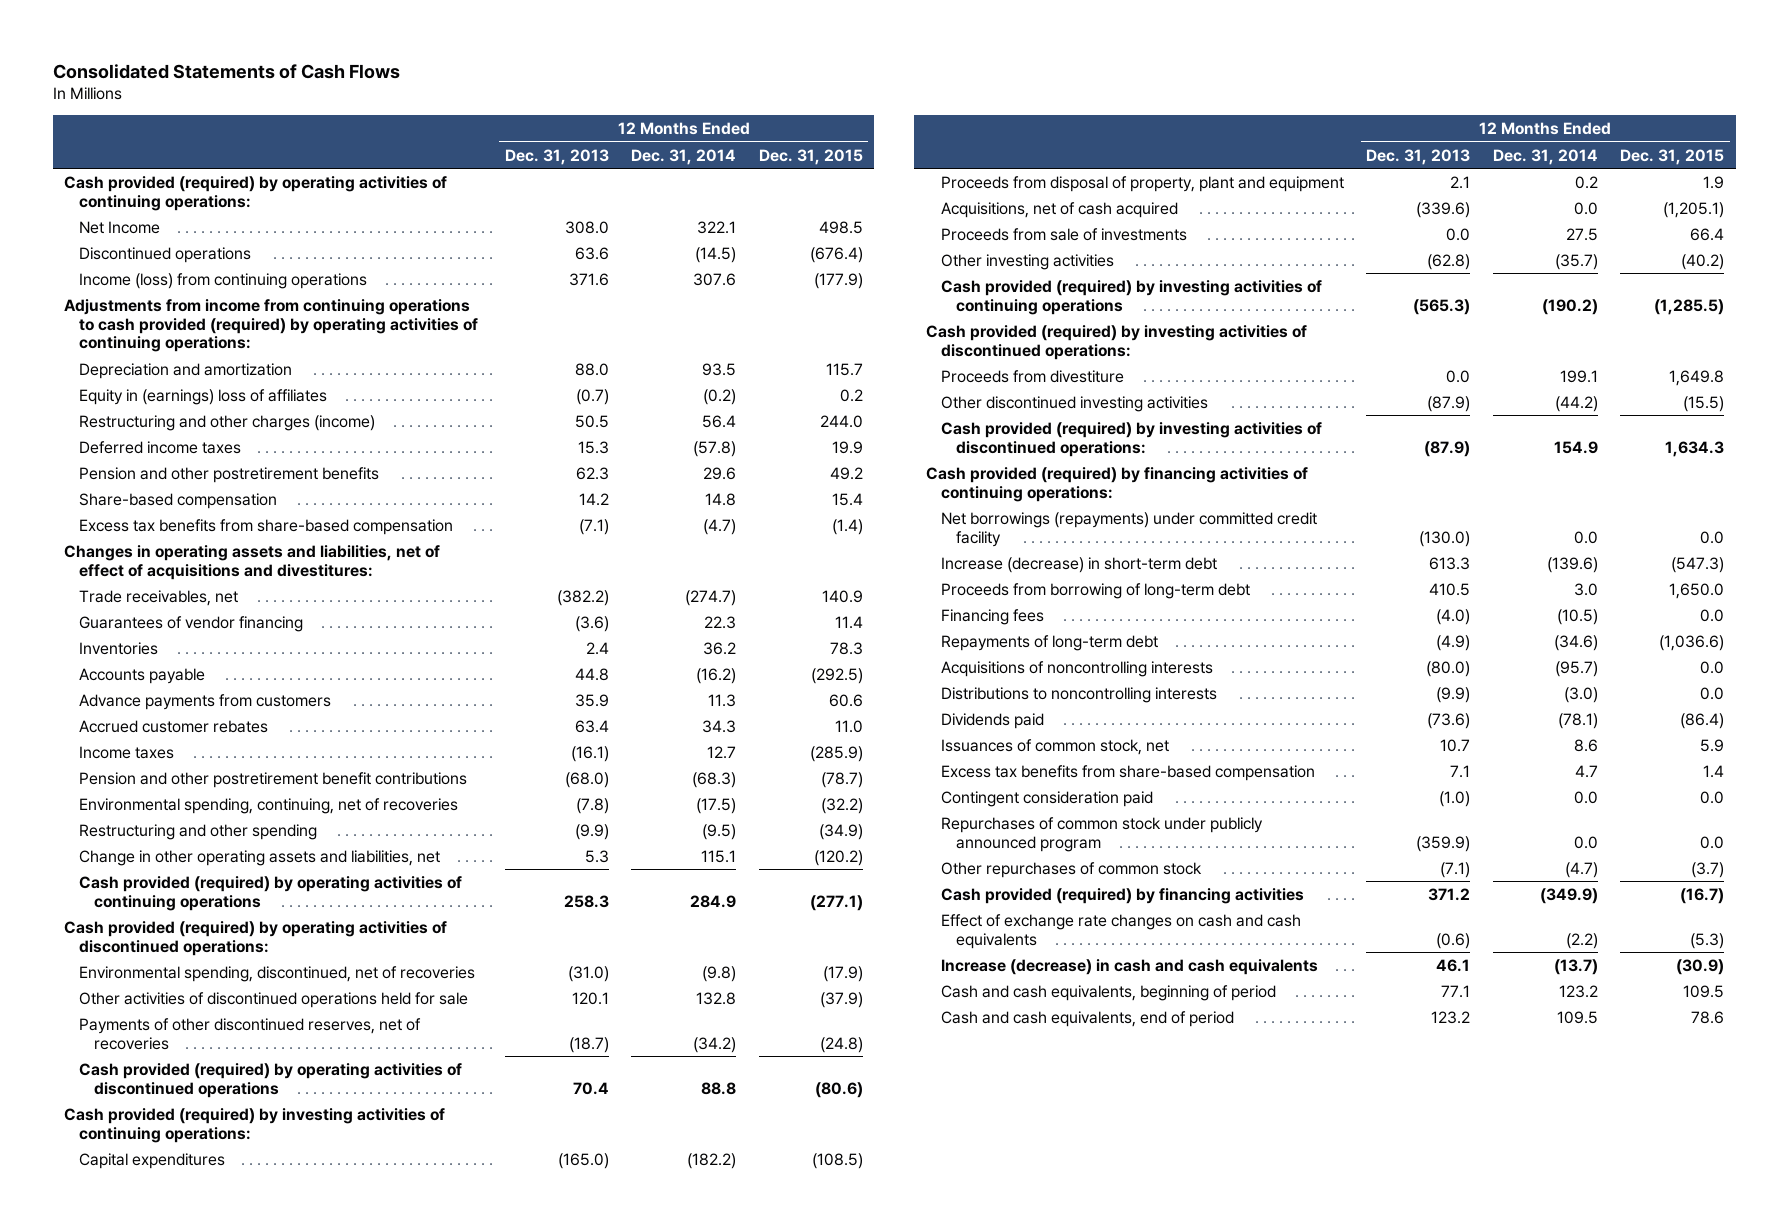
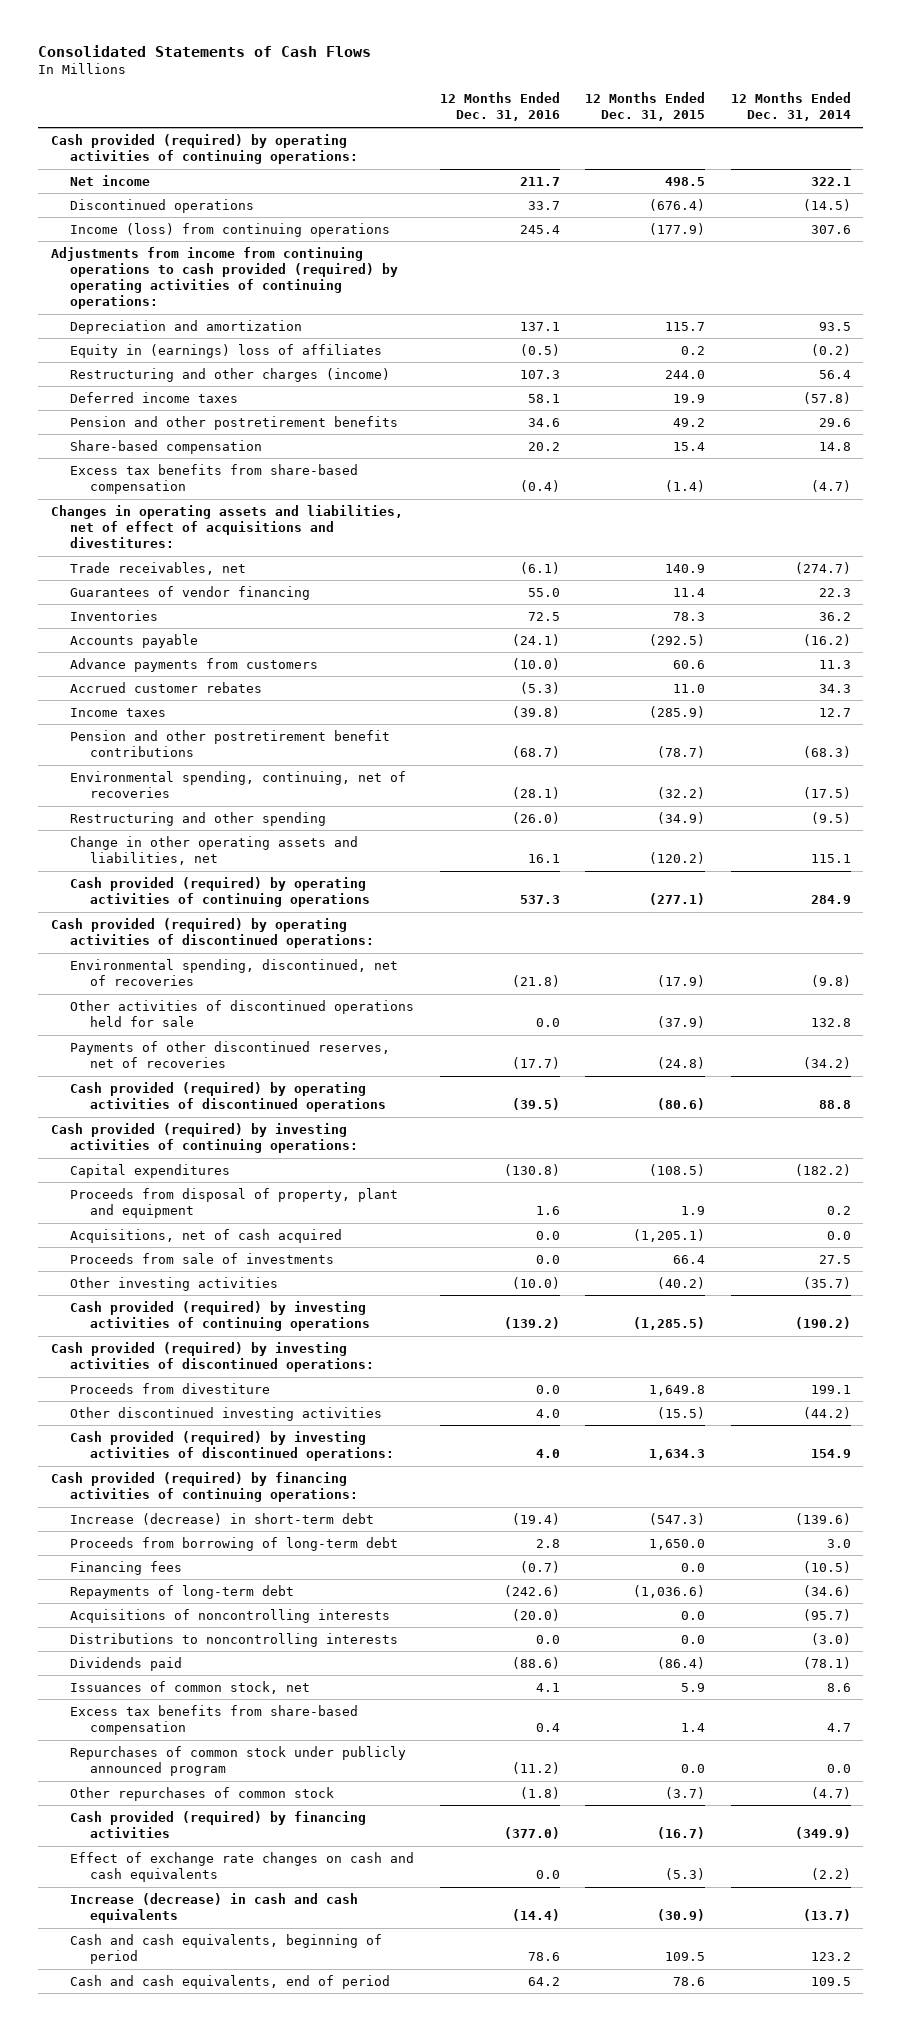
[504,148,609,165] Dec. 31, 2013 -> none
none -> [439,92,560,122] 12 Months Ended Dec. 31, 2016
[79,220,161,234] Net Income -> [70,174,151,186] Net income
[940,511,1317,547] Net borrowings (repayments) under committed credit facility -> none
[940,790,1153,807] Contingent consideration paid -> none

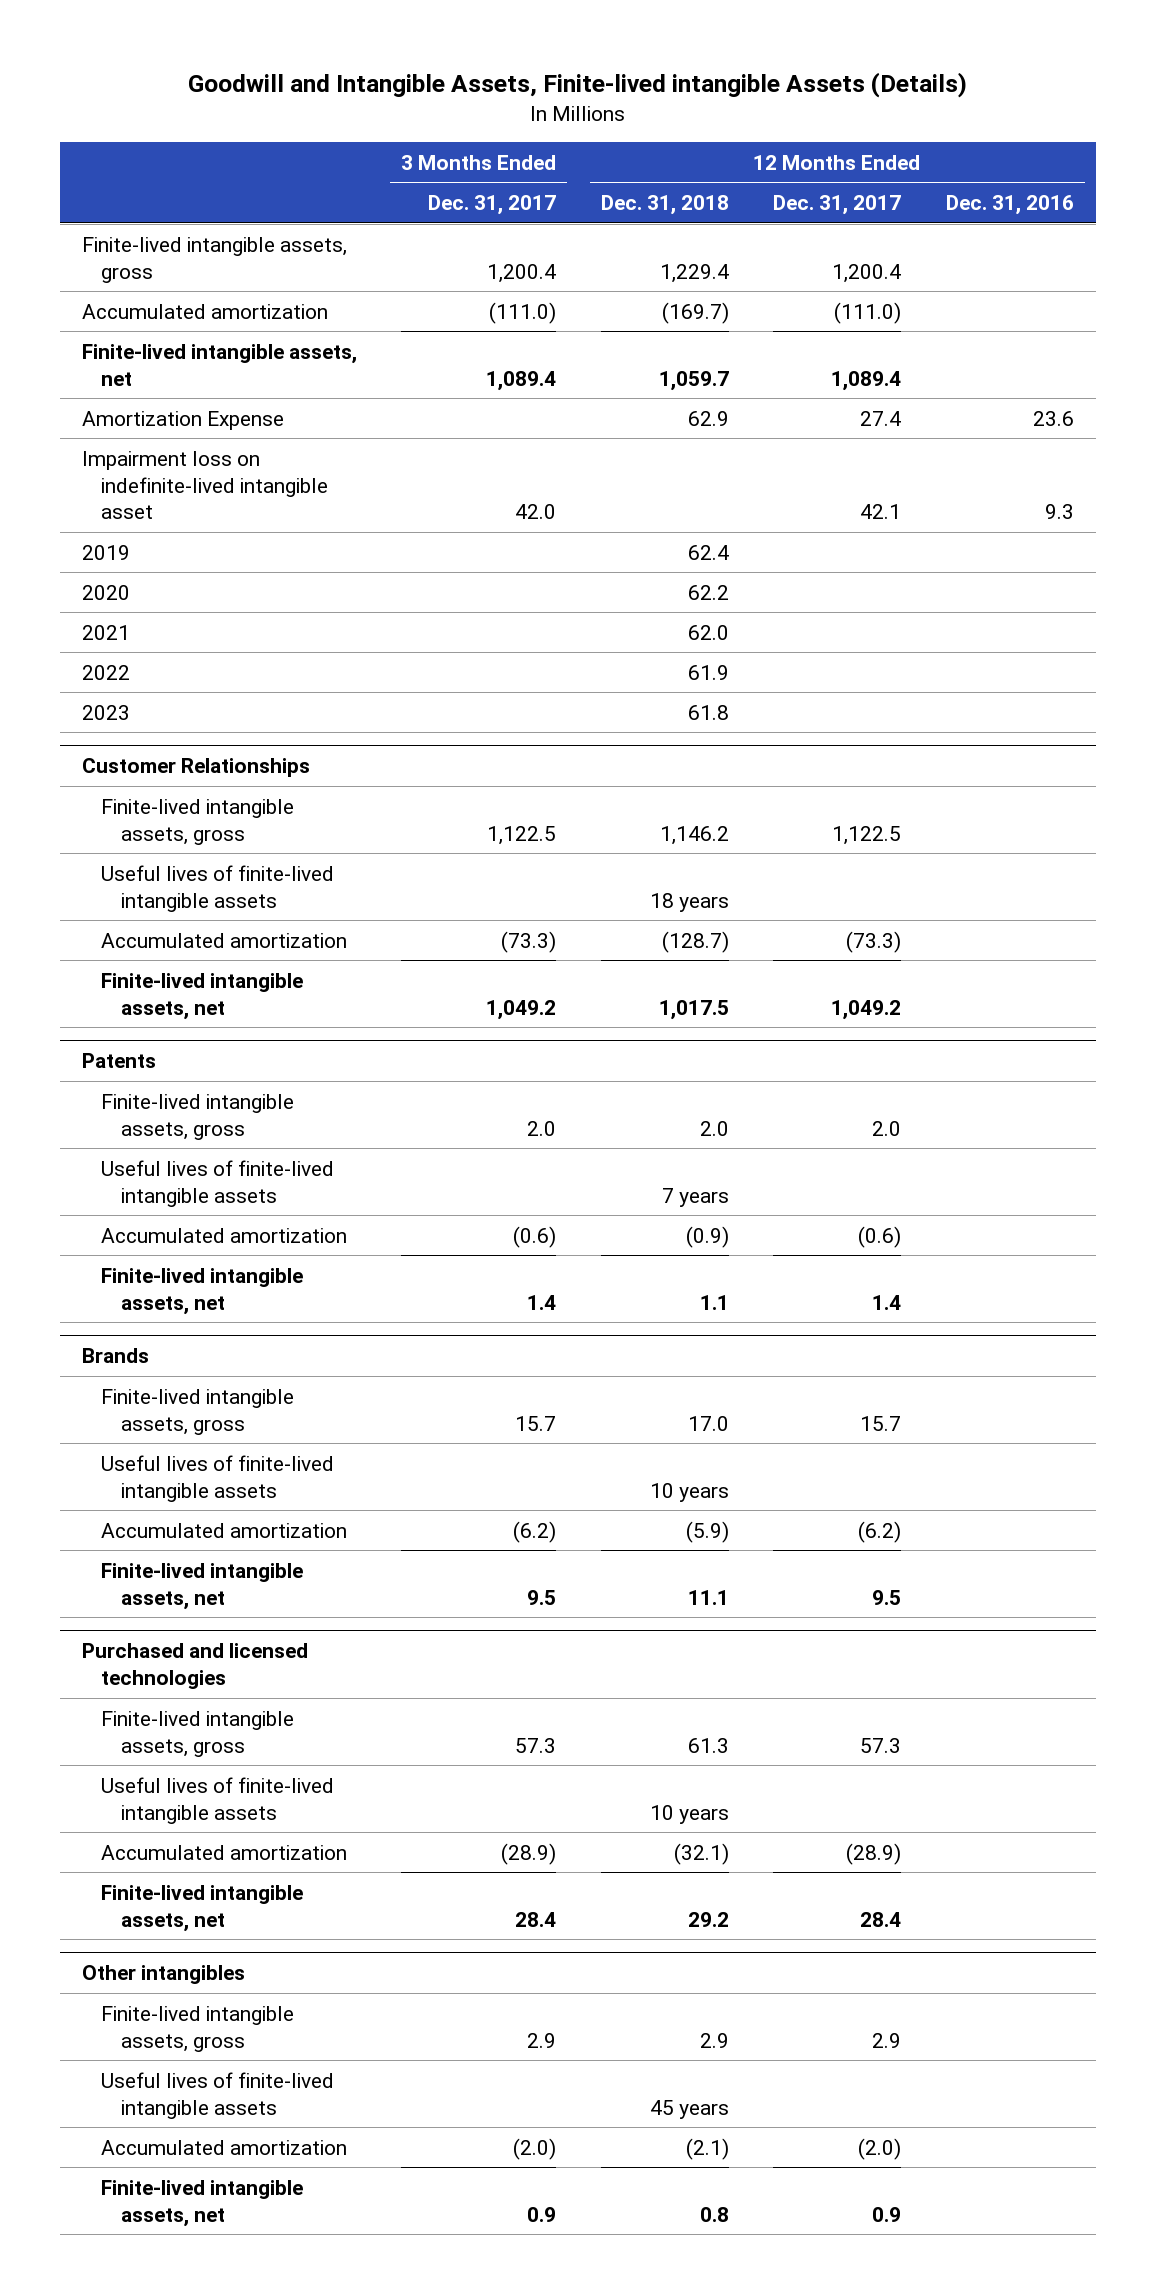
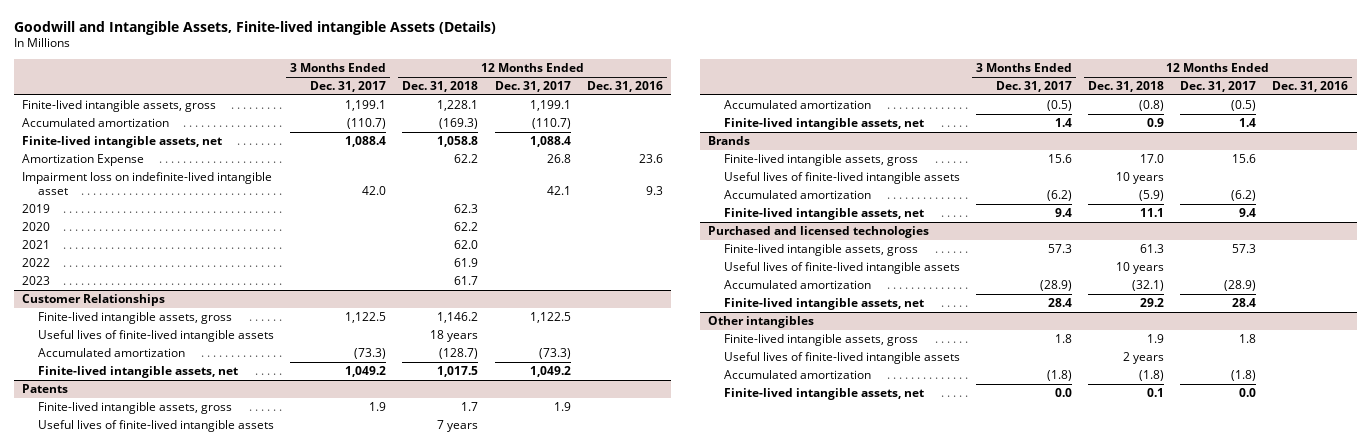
[487,263,557,283] 1,200.4 -> [345,100,387,112] 1,199.1
[659,263,729,283] 1,229.4 -> [437,100,479,112] 1,228.1
[832,263,902,283] 1,200.4 -> [529,100,571,112] 1,199.1
[489,301,557,324] (111.0) -> [347,118,387,130] (110.7)
[661,301,729,324] (169.7) -> [439,118,479,130] (169.3)
[834,301,902,324] (111.0) -> [531,118,571,130] (110.7)
[486,370,557,391] 1,089.4 -> [345,136,387,148] 1,088.4
[658,370,729,391] 1,059.7 -> [437,136,479,148] 1,058.8
[831,370,902,391] 1,089.4 -> [529,136,571,148] 1,088.4
[687,410,729,426] 62.9 -> [454,154,479,164] 62.2
[860,410,902,426] 27.4 -> [546,154,571,164] 26.8
[687,544,729,560] 62.4 -> [454,204,479,214] 62.3
[687,704,729,720] 61.8 -> [454,276,479,286] 61.7
[527,1120,557,1136] 2.0 -> [369,402,387,412] 1.9
[699,1120,729,1136] 2.0 -> [461,402,479,412] 1.7
[872,1120,902,1136] 2.0 -> [553,402,571,412] 1.9
[513,1225,557,1248] (0.6) -> [1047,100,1073,112] (0.5)
[685,1225,729,1248] (0.9) -> [1139,100,1165,112] (0.8)
[858,1225,902,1248] (0.6) -> [1231,100,1257,112] (0.5)
[699,1294,729,1310] 1.1 -> [1147,118,1165,128] 0.9
[515,1415,557,1431] 15.7 -> [1048,154,1073,164] 15.6
[860,1415,902,1431] 15.7 -> [1232,154,1257,164] 15.6
[527,1589,557,1605] 9.5 -> [1055,208,1073,218] 9.4
[872,1589,902,1605] 9.5 -> [1239,208,1257,218] 9.4
[527,2032,557,2048] 2.9 -> [1055,334,1073,344] 1.8
[699,2032,729,2048] 2.9 -> [1147,334,1165,344] 1.9
[872,2032,902,2048] 2.9 -> [1239,334,1257,344] 1.8
[649,2099,729,2119] 45 years -> [1123,352,1165,365] 2 years
[513,2137,557,2160] (2.0) -> [1047,370,1073,382] (1.8)
[685,2137,729,2160] (2.1) -> [1139,370,1165,382] (1.8)
[858,2137,902,2160] (2.0) -> [1231,370,1257,382] (1.8)
[527,2206,557,2222] 0.9 -> [1055,388,1073,398] 0.0
[699,2206,729,2222] 0.8 -> [1147,388,1165,398] 0.1
[872,2206,902,2222] 0.9 -> [1239,388,1257,398] 0.0

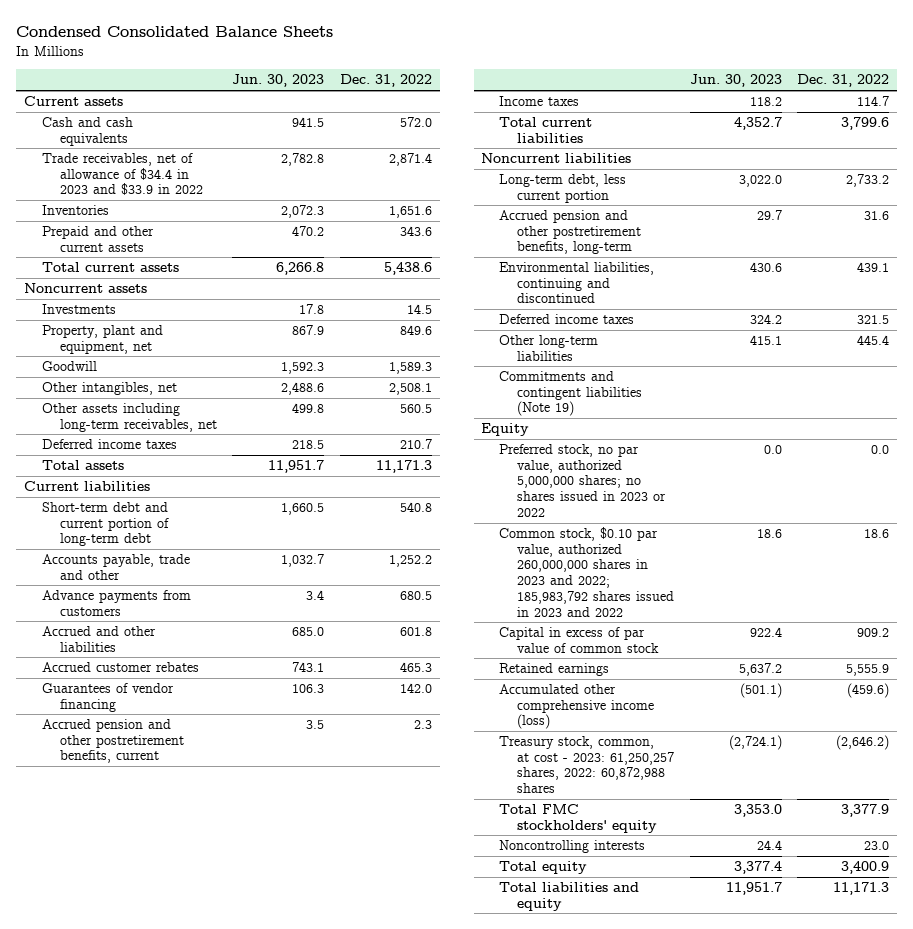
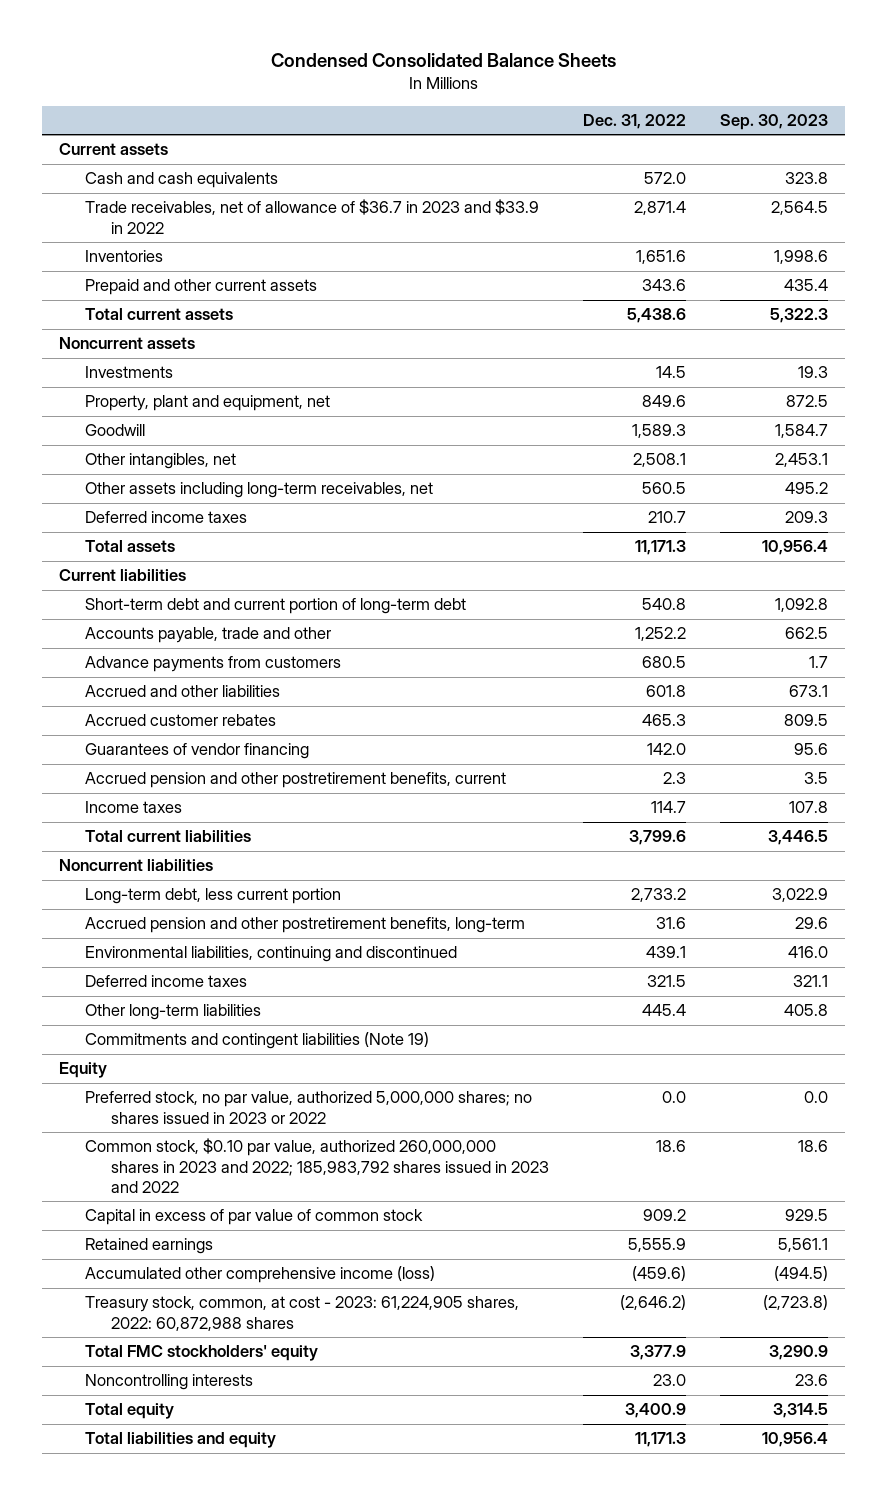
[232,74,325,88] Jun. 30, 2023 -> none
none -> [720,113,829,130] Sep. 30, 2023
[41,153,203,196] Trade receivables, net of allowance of $34.4 in 2023 and $33.9 in 2022 -> [84,199,539,234] Trade receivables, net of allowance of $36.7 in 2023 and $33.9 in 2022
[499,736,675,794] Treasury stock, common, at cost - 2023: 61,250,257 shares, 2022: 60,872,988 shares -> [84,1296,519,1331] Treasury stock, common, at cost - 2023: 61,224,905 shares, 2022: 60,872,988 shares

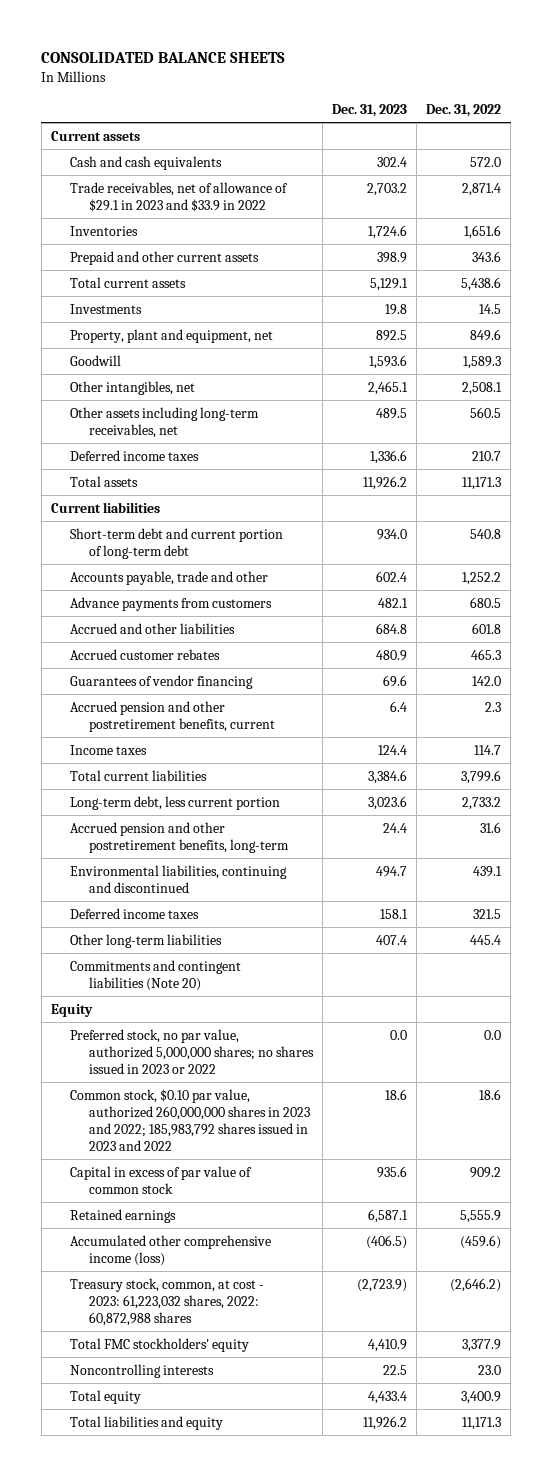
[270,53,616,68] Condensed Consolidated Balance Sheets -> [41,51,286,63] CONSOLIDATED BALANCE SHEETS
[720,113,829,130] Sep. 30, 2023 -> none
none -> [332,103,408,117] Dec. 31, 2023
[84,199,539,234] Trade receivables, net of allowance of $36.7 in 2023 and $33.9 in 2022 -> [69,182,288,212] Trade receivables, net of allowance of $29.1 in 2023 and $33.9 in 2022
[59,337,196,350] Noncurrent assets -> none
[59,859,214,872] Noncurrent liabilities -> none
[84,1032,429,1050] Commitments and contingent liabilities (Note 19) -> [69,960,241,991] Commitments and contingent liabilities (Note 20)
[84,1296,519,1331] Treasury stock, common, at cost - 2023: 61,224,905 shares, 2022: 60,872,988 shares -> [69,1278,264,1326] Treasury stock, common, at cost - 2023: 61,223,032 shares, 2022: 60,872,988 shares

